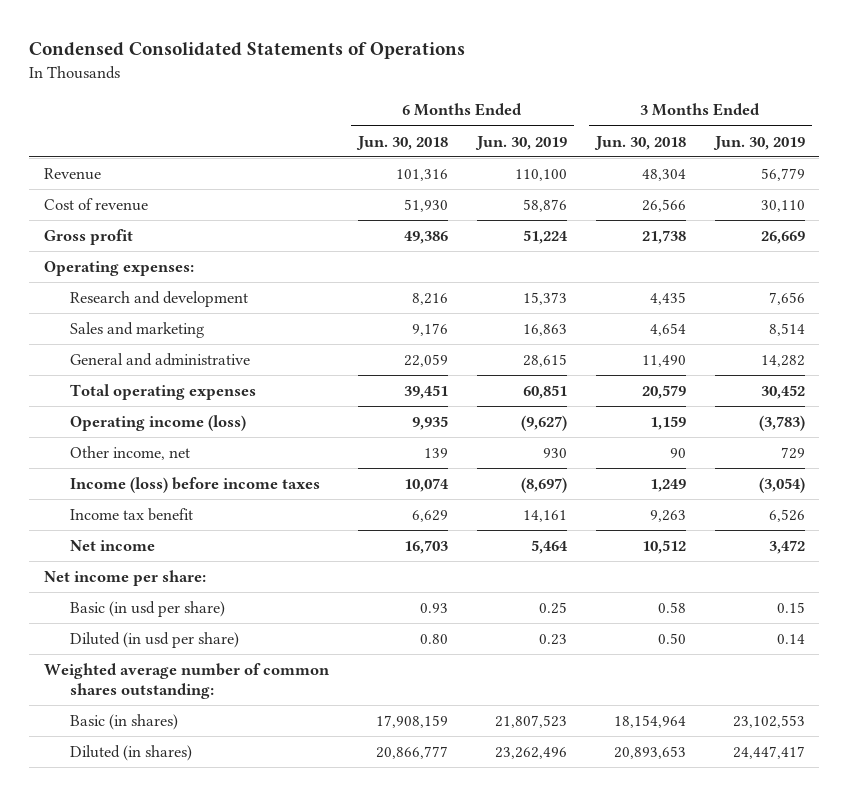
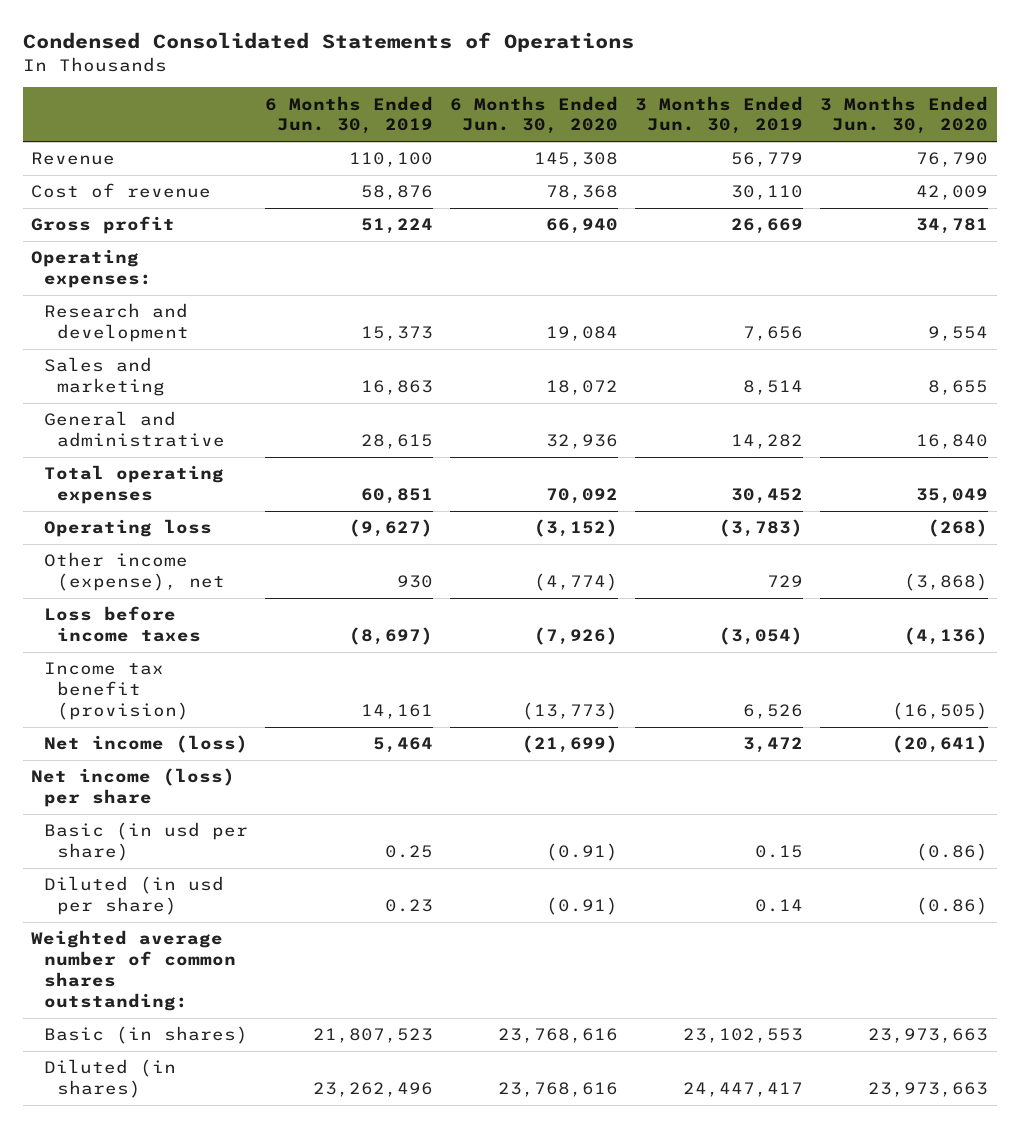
[355,135,448,150] Jun. 30, 2018 -> none
[593,135,686,150] Jun. 30, 2018 -> none
none -> [450,95,619,135] 6 Months Ended Jun. 30, 2020
none -> [820,95,989,135] 3 Months Ended Jun. 30, 2020
[70,415,247,432] Operating income (loss) -> [44,519,213,538] Operating loss
[70,446,191,461] Other income, net -> [44,552,226,592] Other income (expense), net
[70,477,321,494] Income (loss) before income taxes -> [44,606,202,643] Loss before income taxes
[70,508,194,522] Income tax benefit -> [44,662,190,720] Income tax benefit (provision)
[70,540,156,552] Net income -> [44,735,249,754] Net income (loss)
[43,570,206,587] Net income per share: -> [31,768,236,808] Net income (loss) per share

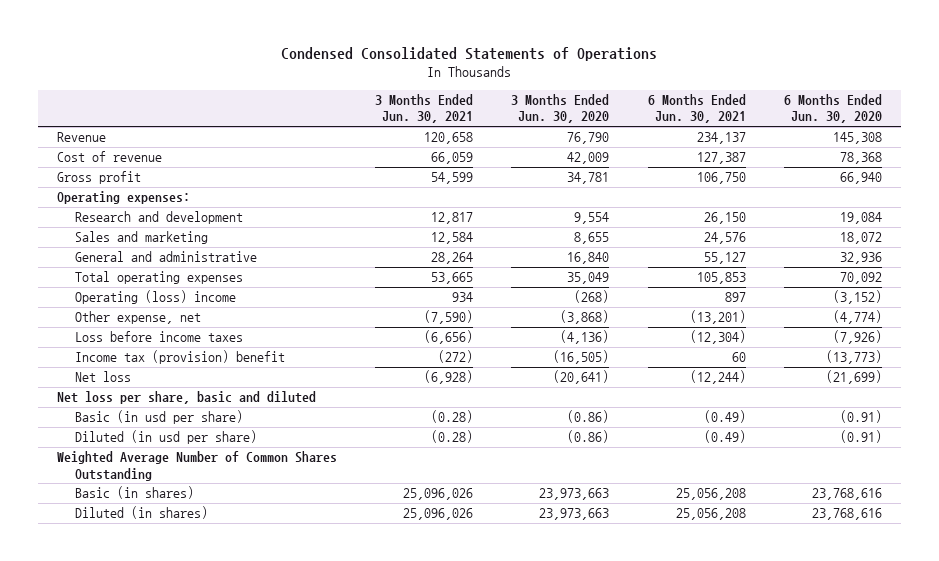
[265,95,434,135] 6 Months Ended Jun. 30, 2019 -> none
[635,95,804,135] 3 Months Ended Jun. 30, 2019 -> none
none -> [375,94,474,124] 3 Months Ended Jun. 30, 2021
none -> [647,94,746,124] 6 Months Ended Jun. 30, 2021
[44,519,213,538] Operating loss -> [74,290,236,305] Operating (loss) income
[44,552,226,592] Other income (expense), net -> [74,311,201,325] Other expense, net
[44,662,190,720] Income tax benefit (provision) -> [74,350,285,365] Income tax (provision) benefit
[44,735,249,754] Net income (loss) -> [74,371,131,383] Net loss
[31,768,236,808] Net income (loss) per share -> [56,391,316,405] Net loss per share, basic and diluted
[31,930,237,1011] Weighted average number of common shares outstanding: -> [56,451,337,481] Weighted Average Number of Common Shares Outstanding

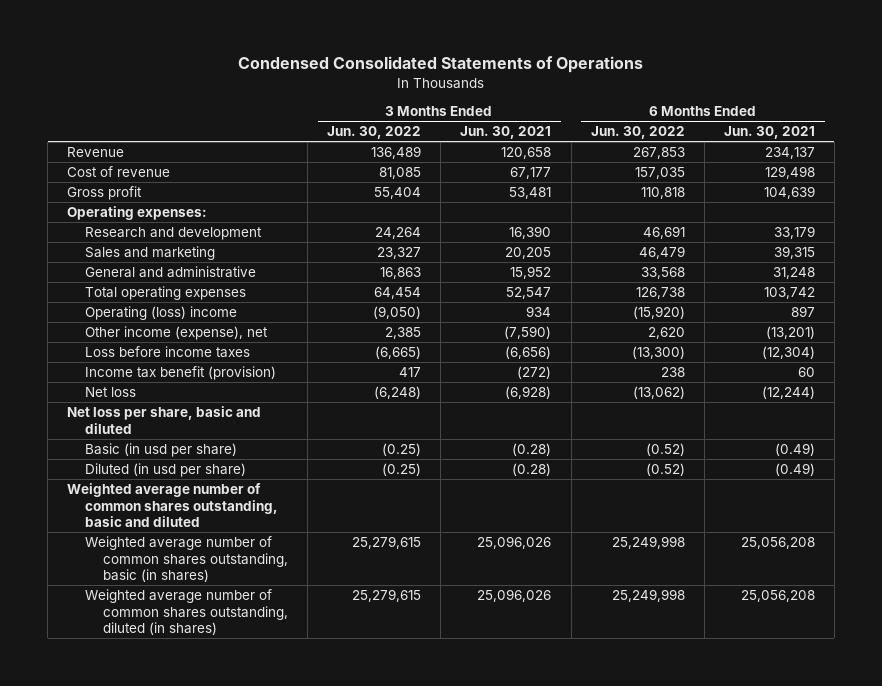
[511,94,610,124] 3 Months Ended Jun. 30, 2020 -> none
[783,94,882,124] 6 Months Ended Jun. 30, 2020 -> none
none -> [327,126,422,140] Jun. 30, 2022
none -> [590,126,685,140] Jun. 30, 2022
[431,152,474,165] 66,059 -> [510,166,552,179] 67,177
[696,152,746,165] 127,387 -> [764,165,815,179] 129,498
[431,172,474,185] 54,599 -> [509,186,552,199] 53,481
[696,172,746,185] 106,750 -> [763,185,815,199] 104,639
[431,212,474,225] 12,817 -> [509,225,552,239] 16,390
[703,212,746,225] 26,150 -> [773,225,815,239] 33,179
[431,232,474,245] 12,584 -> [505,246,552,259] 20,205
[703,232,746,245] 24,576 -> [773,245,815,259] 39,315
[431,252,474,265] 28,264 -> [510,265,552,279] 15,952
[703,252,746,265] 55,127 -> [772,266,815,279] 31,248
[431,272,474,285] 53,665 -> [506,286,552,299] 52,547
[696,272,746,285] 105,853 -> [763,286,815,299] 103,742
[74,311,201,325] Other expense, net -> [85,325,269,340] Other income (expense), net
[74,350,285,365] Income tax (provision) benefit -> [85,365,277,380] Income tax benefit (provision)
[56,451,337,481] Weighted Average Number of Common Shares Outstanding -> [67,482,279,528] Weighted average number of common shares outstanding, basic and diluted
[74,486,194,500] Basic (in shares) -> [85,535,289,583] Weighted average number of common shares outstanding, basic (in shares)
[74,506,208,520] Diluted (in shares) -> [85,588,289,636] Weighted average number of common shares outstanding, diluted (in shares)

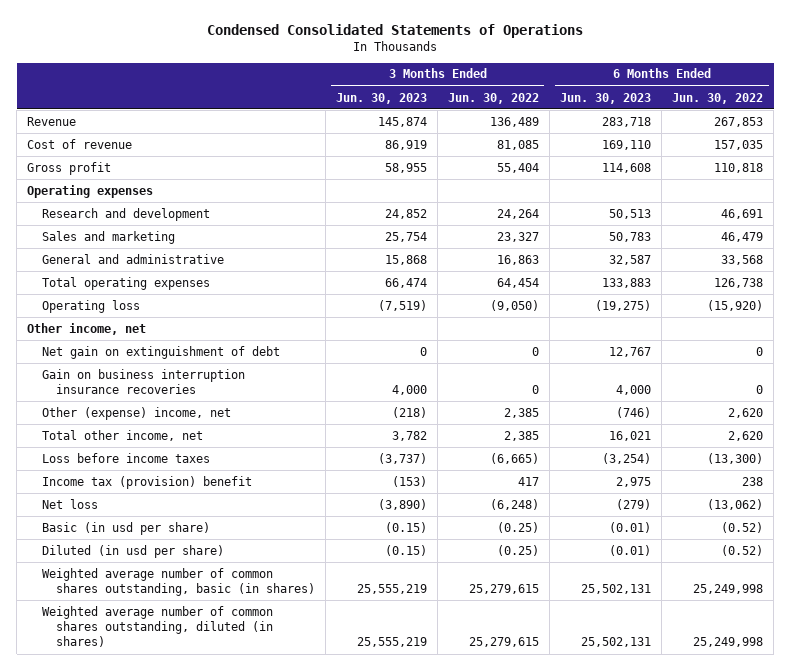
[460,126,552,140] Jun. 30, 2021 -> none
[723,126,815,140] Jun. 30, 2021 -> none
none -> [336,92,428,104] Jun. 30, 2023
none -> [560,92,652,104] Jun. 30, 2023
[67,205,208,220] Operating expenses: -> [27,184,154,198] Operating expenses
[85,305,238,320] Operating (loss) income -> [41,299,140,313] Operating loss
none -> [27,322,147,335] Other income, net
none -> [41,345,280,359] Net gain on extinguishment of debt
none -> [41,368,245,395] Gain on business interruption insurance recoveries
[85,325,269,340] Other income (expense), net -> [41,406,231,420] Other (expense) income, net
none -> [41,429,203,441] Total other income, net
[85,365,277,380] Income tax benefit (provision) -> [41,475,252,489] Income tax (provision) benefit
[67,405,262,434] Net loss per share, basic and diluted -> none
[67,482,279,528] Weighted average number of common shares outstanding, basic and diluted -> none

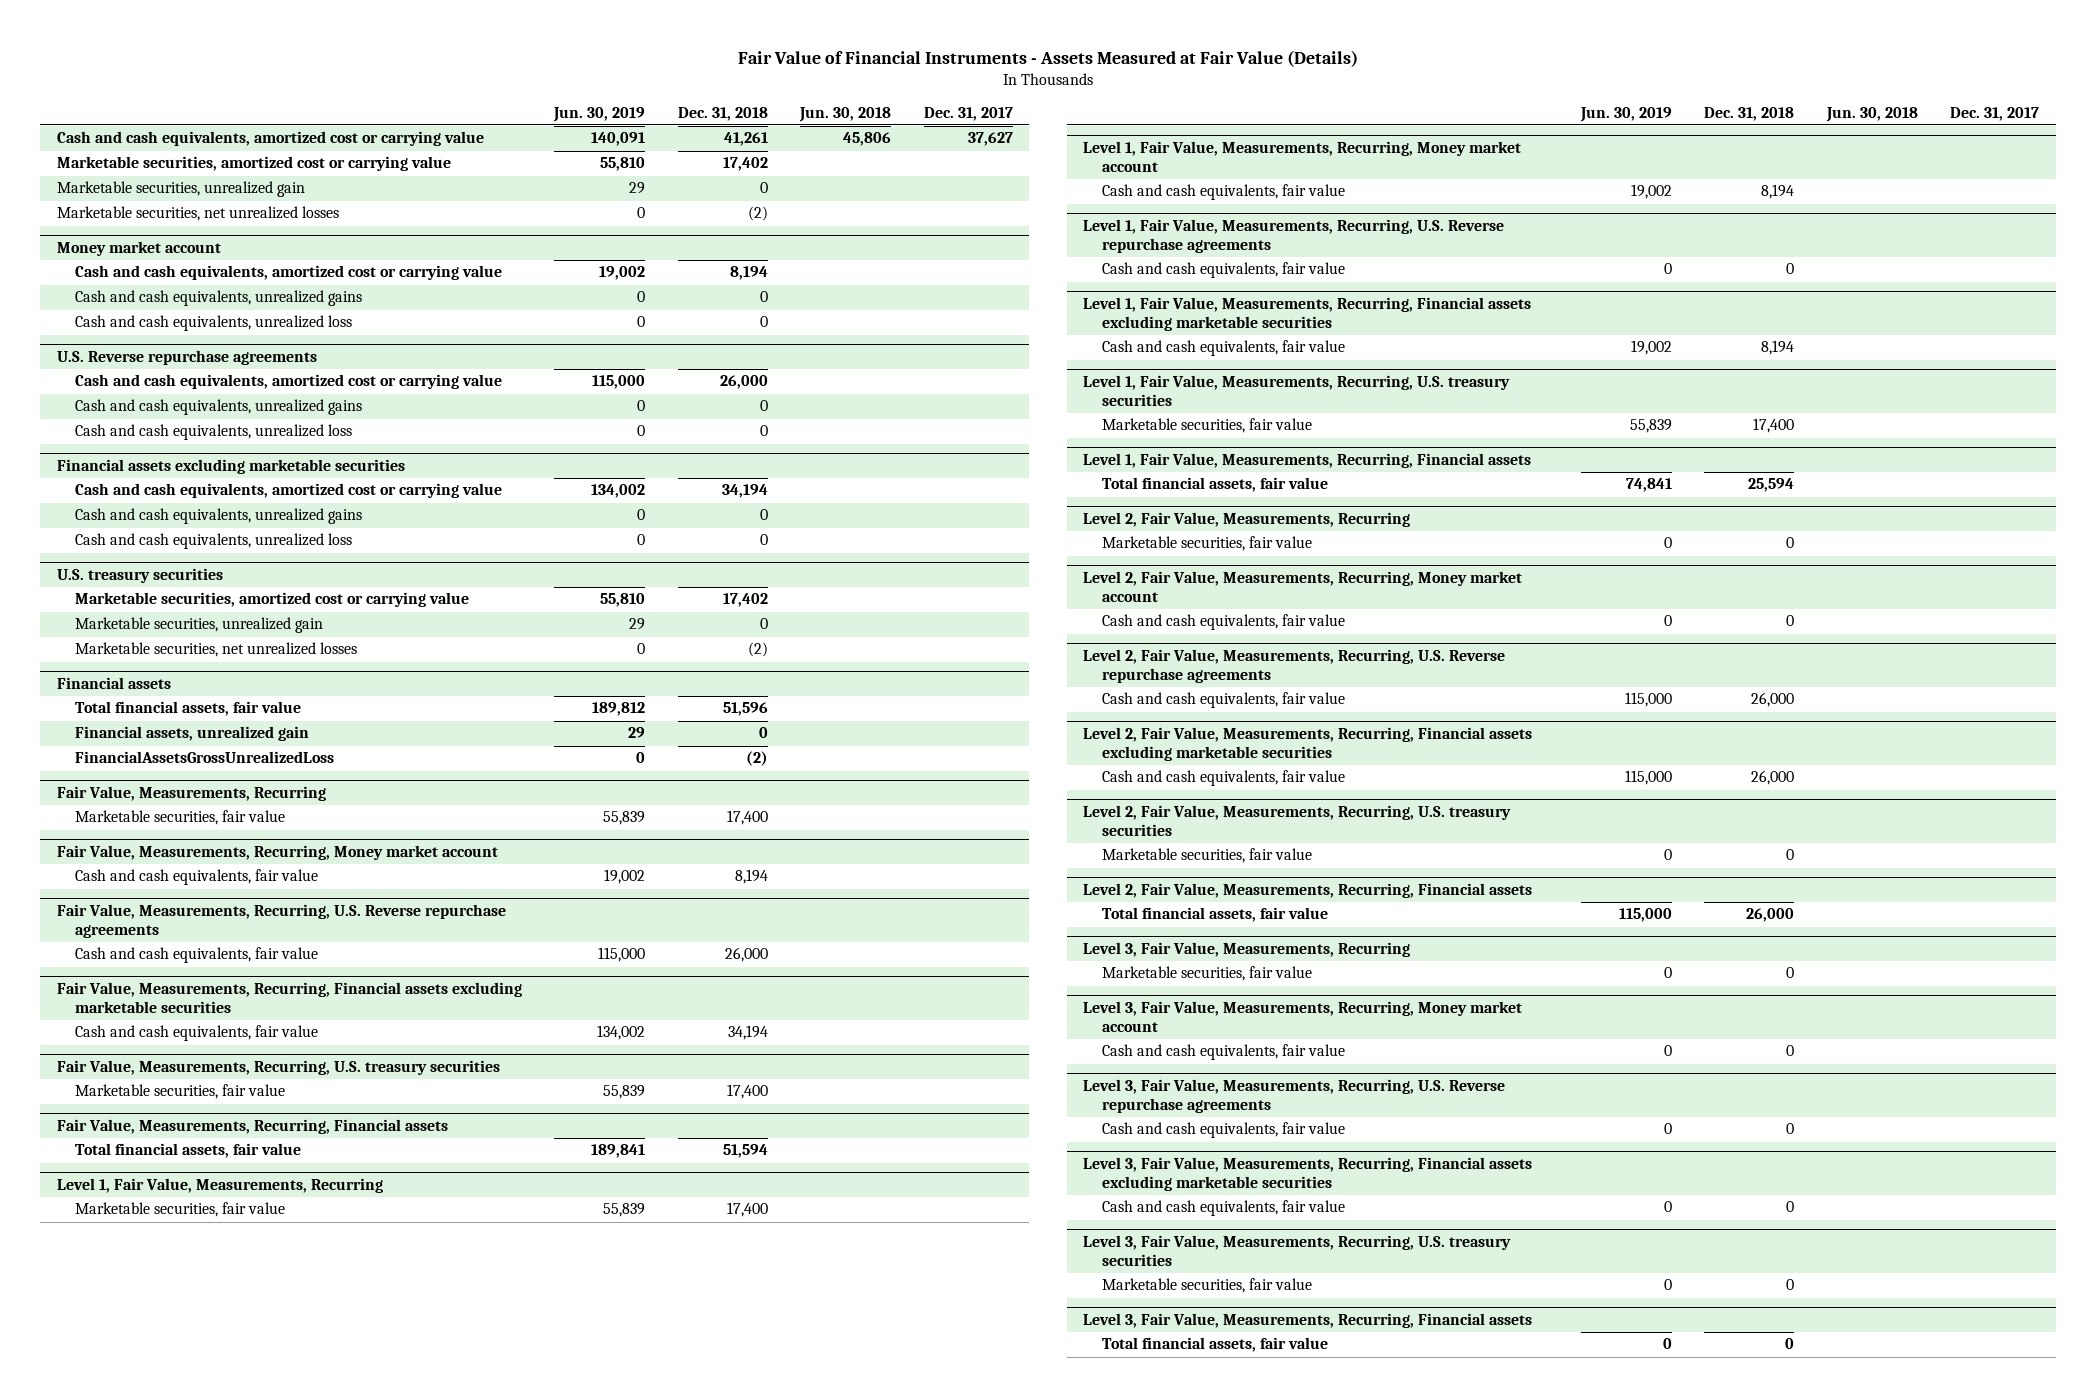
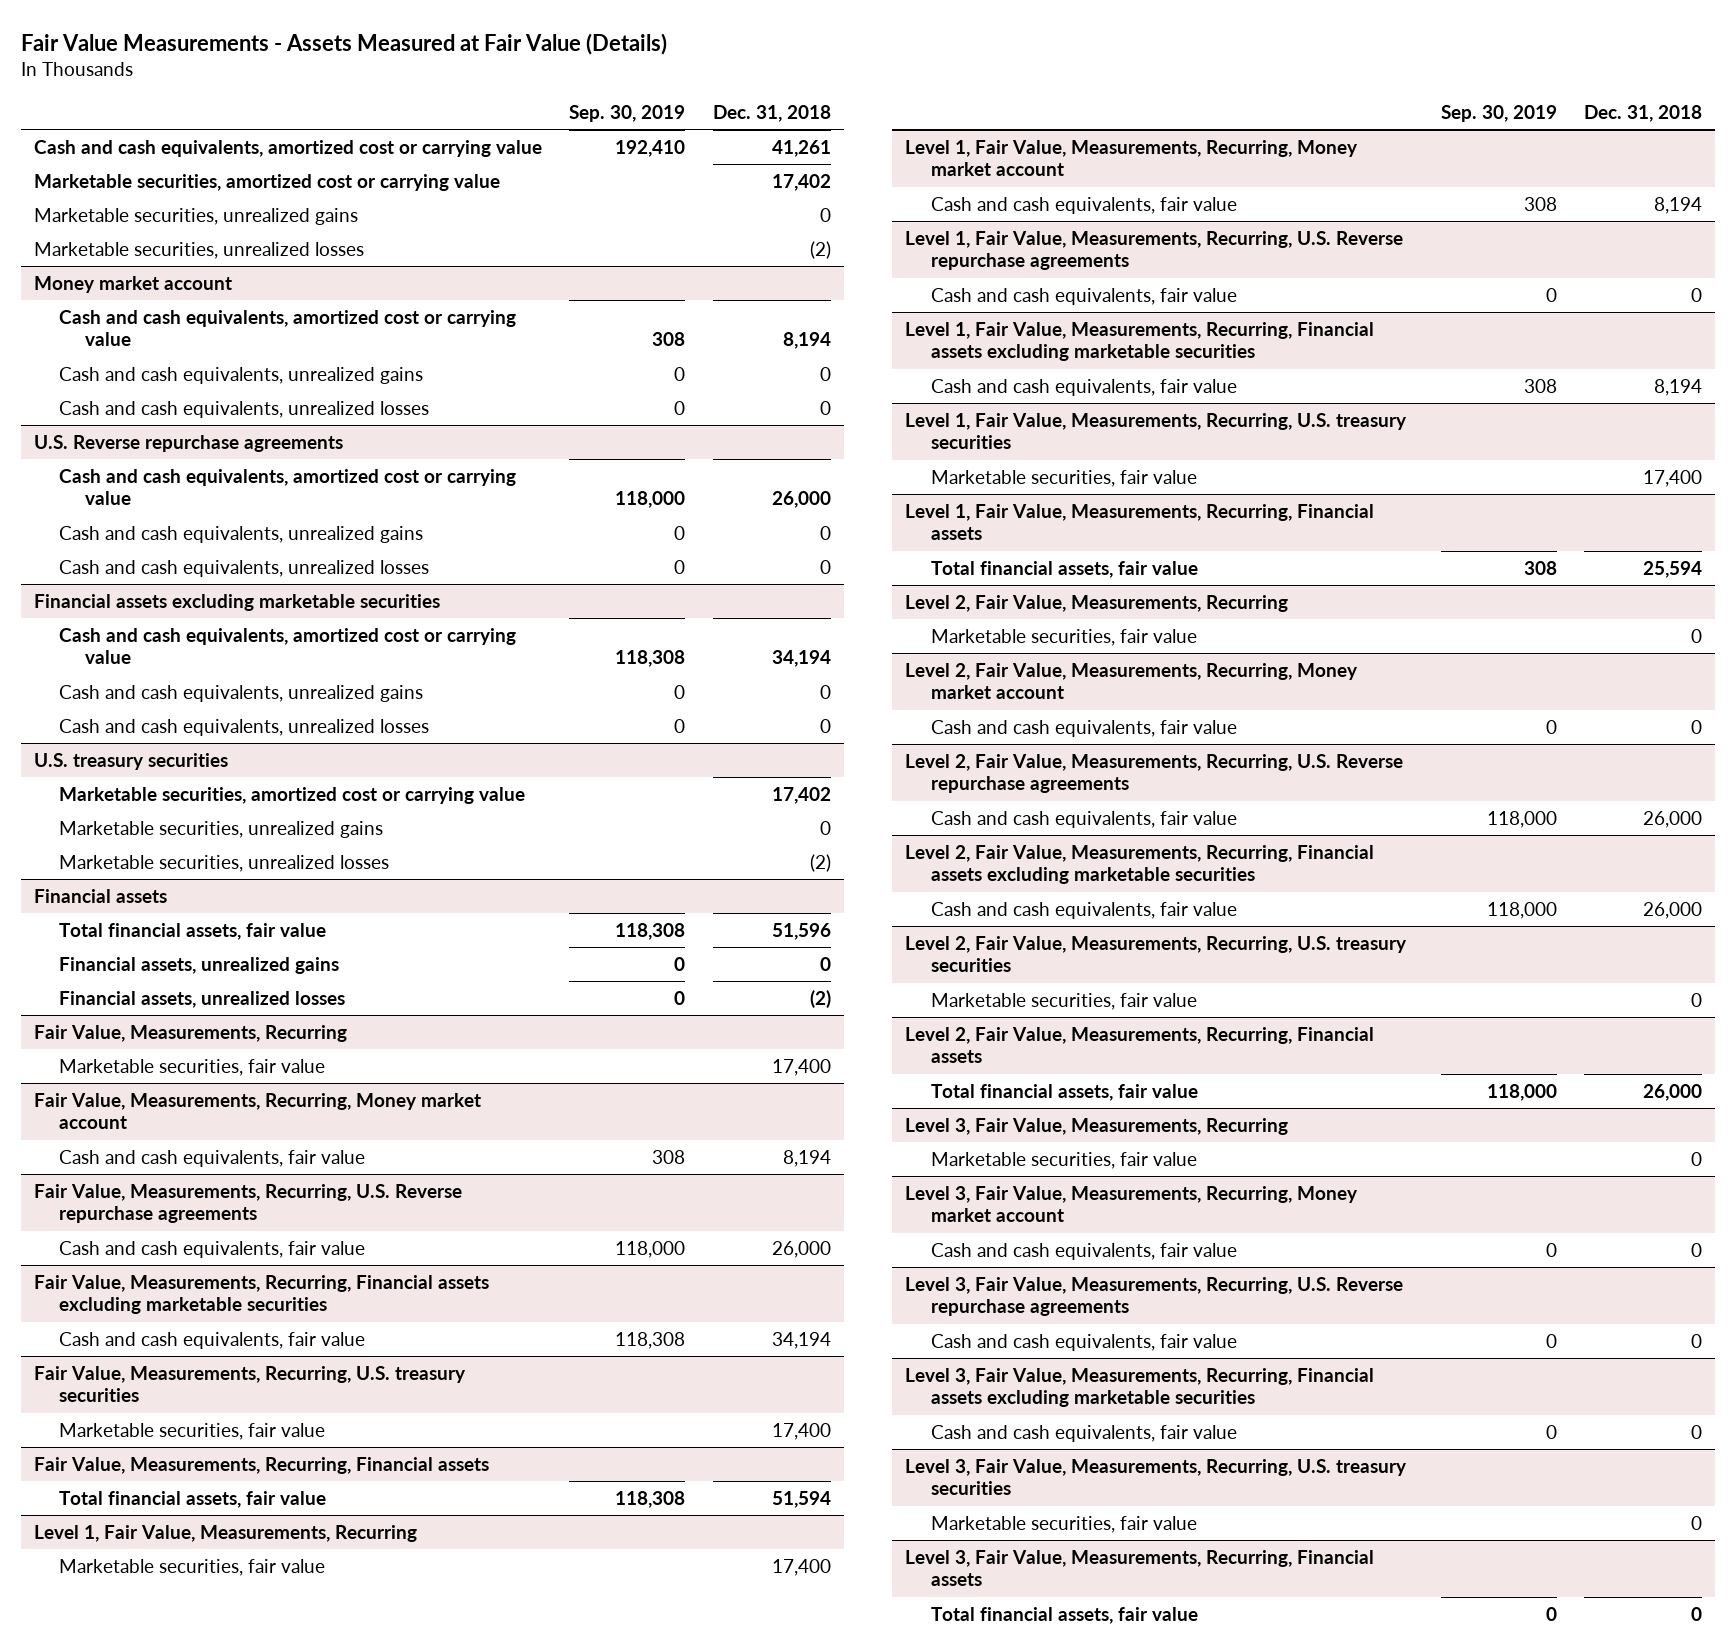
[737,50,1358,68] Fair Value of Financial Instruments - Assets Measured at Fair Value (Details) -> [20,32,667,55] Fair Value Measurements - Assets Measured at Fair Value (Details)
[553,106,646,122] Jun. 30, 2019 -> none
[799,106,892,122] Jun. 30, 2018 -> none
[923,106,1013,121] Dec. 31, 2017 -> none
none -> [569,105,686,123] Sep. 30, 2019
[56,181,305,198] Marketable securities, unrealized gain -> [34,207,359,225] Marketable securities, unrealized gains
[56,206,339,222] Marketable securities, net unrealized losses -> [34,241,365,259] Marketable securities, unrealized losses
[74,315,352,332] Cash and cash equivalents, unrealized loss -> [59,400,430,418] Cash and cash equivalents, unrealized losses
[74,424,352,441] Cash and cash equivalents, unrealized loss -> [59,559,430,577] Cash and cash equivalents, unrealized losses
[74,533,352,550] Cash and cash equivalents, unrealized loss -> [59,718,430,736] Cash and cash equivalents, unrealized losses
[74,617,323,634] Marketable securities, unrealized gain -> [59,820,384,838] Marketable securities, unrealized gains
[74,642,357,658] Marketable securities, net unrealized losses -> [59,854,390,872] Marketable securities, unrealized losses
[74,726,309,742] Financial assets, unrealized gain -> [59,956,340,974] Financial assets, unrealized gains
[74,751,334,764] FinancialAssetsGrossUnrealizedLoss -> [59,990,346,1008] Financial assets, unrealized losses

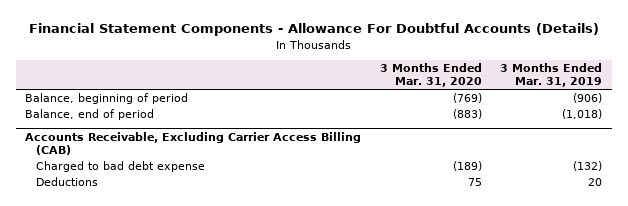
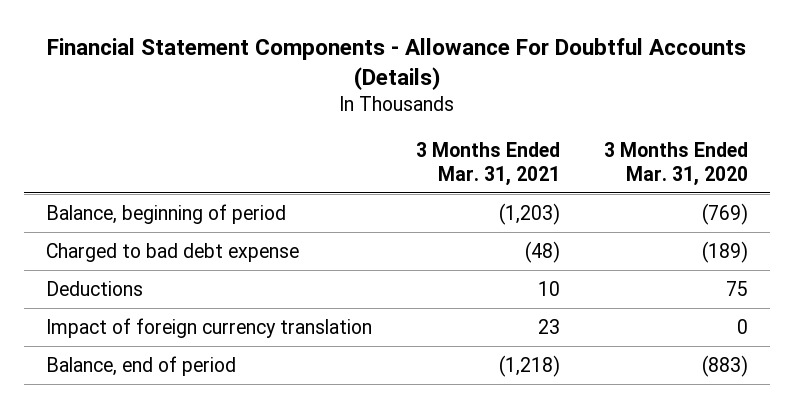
[500,63,603,88] 3 Months Ended Mar. 31, 2019 -> none
none -> [416,141,561,186] 3 Months Ended Mar. 31, 2021
[25,131,362,155] Accounts Receivable, Excluding Carrier Access Billing (CAB) -> none
none -> [46,317,373,338] Impact of foreign currency translation
[25,109,155,121] Balance, end of period -> [46,355,237,376] Balance, end of period

